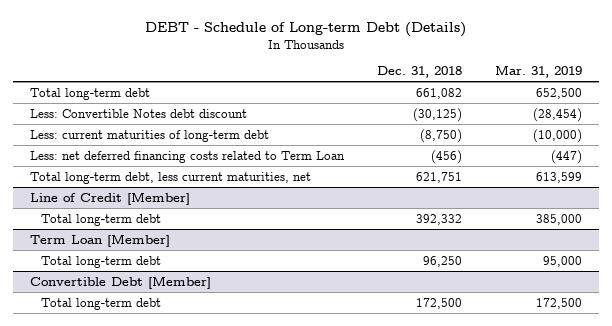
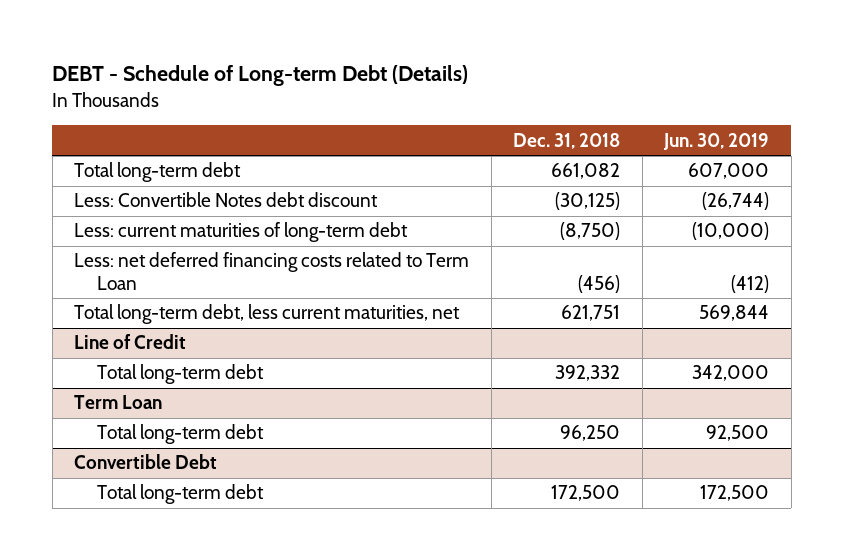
[495,65,583,79] Mar. 31, 2019 -> none
none -> [663,132,770,150] Jun. 30, 2019
[29,191,190,205] Line of Credit [Member] -> [74,334,187,350] Line of Credit
[29,233,170,247] Term Loan [Member] -> [74,395,163,410] Term Loan
[29,275,211,289] Convertible Debt [Member] -> [74,454,218,470] Convertible Debt

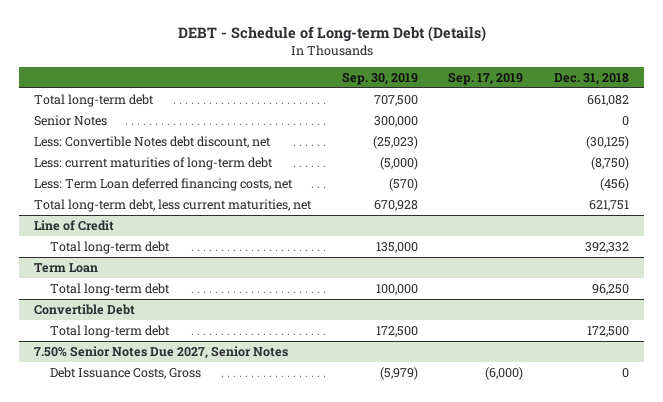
[663,132,770,150] Jun. 30, 2019 -> none
none -> [341,71,418,85] Sep. 30, 2019
none -> [448,71,524,85] Sep. 17, 2019
none -> [34,114,108,126] Senior Notes
[74,192,379,208] Less: Convertible Notes debt discount -> [34,135,272,148] Less: Convertible Notes debt discount, net
[74,252,470,291] Less: net deferred financing costs related to Term Loan -> [34,177,294,191] Less: Term Loan deferred financing costs, net
none -> [34,345,289,359] 7.50% Senior Notes Due 2027, Senior Notes
none -> [49,366,201,379] Debt Issuance Costs, Gross

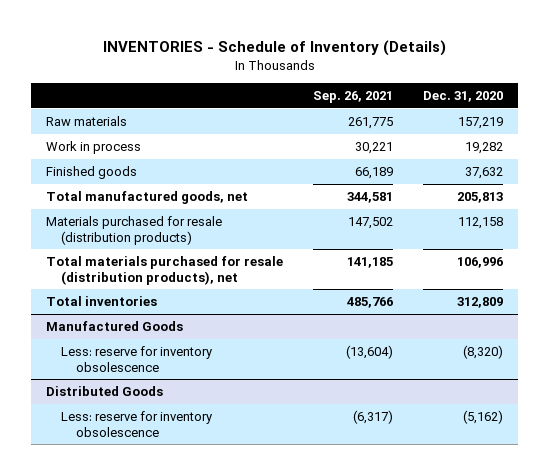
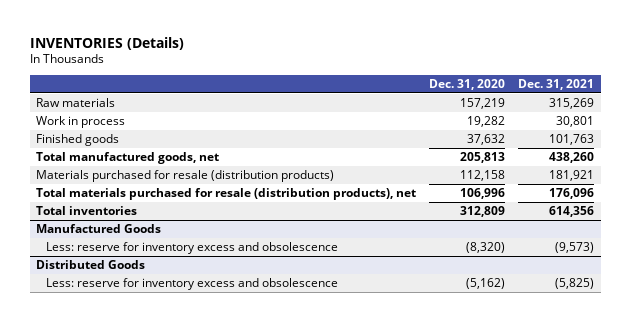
[102,39,446,56] INVENTORIES - Schedule of Inventory (Details) -> [29,36,184,50] INVENTORIES (Details)
[313,90,394,103] Sep. 26, 2021 -> none
none -> [518,79,595,91] Dec. 31, 2021
[60,346,212,372] Less: reserve for inventory obsolescence -> [45,241,338,254] Less: reserve for inventory excess and obsolescence
[60,411,212,437] Less: reserve for inventory obsolescence -> [45,277,338,290] Less: reserve for inventory excess and obsolescence

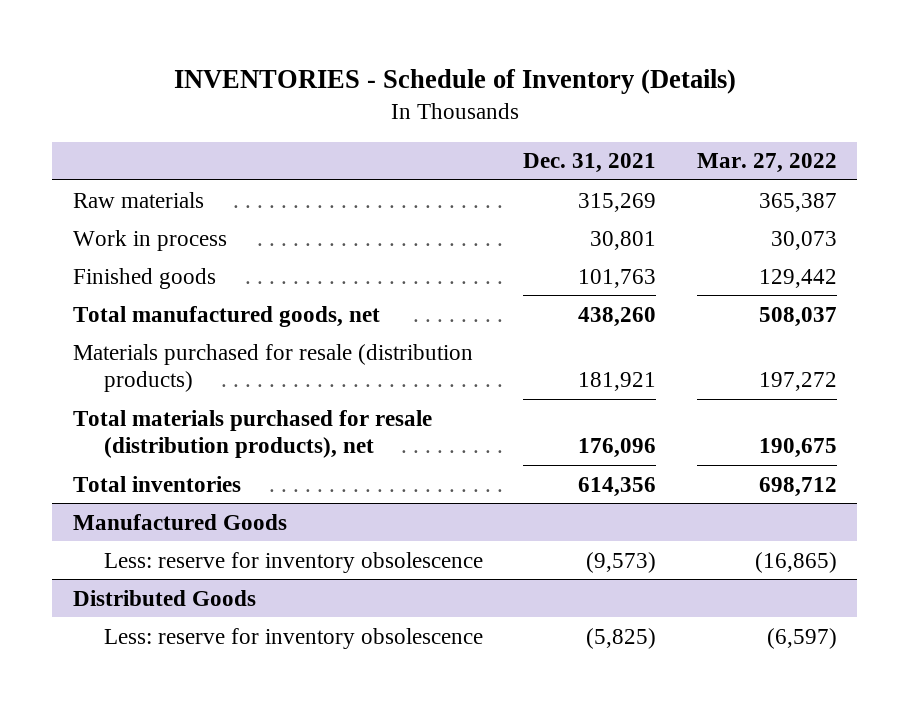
[29,36,184,50] INVENTORIES (Details) -> [173,68,736,94] INVENTORIES - Schedule of Inventory (Details)
[429,79,506,91] Dec. 31, 2020 -> none
none -> [696,153,837,174] Mar. 27, 2022
[45,241,338,254] Less: reserve for inventory excess and obsolescence -> [103,551,483,573] Less: reserve for inventory obsolescence
[45,277,338,290] Less: reserve for inventory excess and obsolescence -> [103,627,483,649] Less: reserve for inventory obsolescence

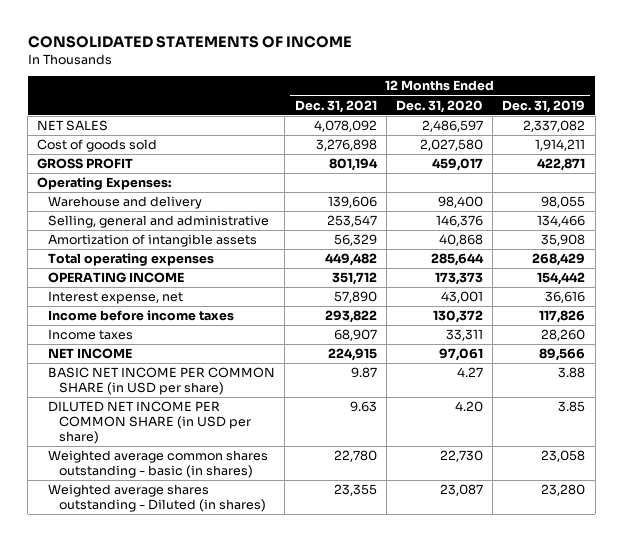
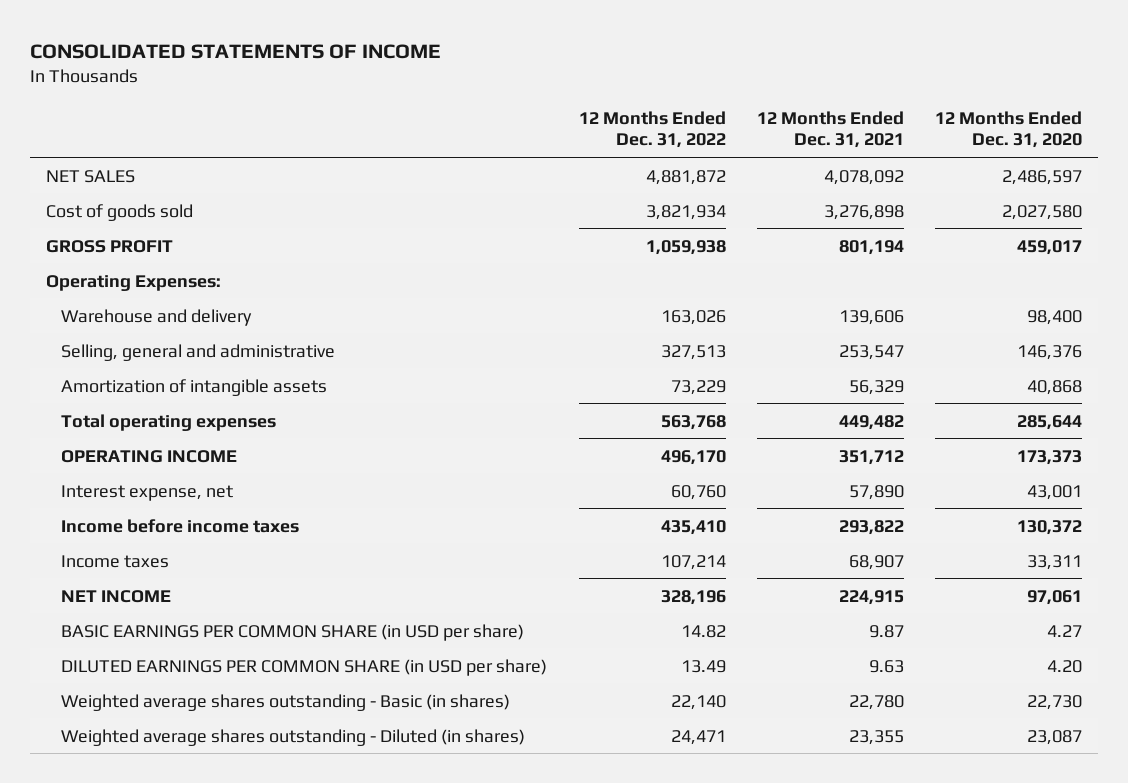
[502,99,586,113] Dec. 31, 2019 -> none
none -> [578,110,726,149] 12 Months Ended Dec. 31, 2022
[48,367,276,396] BASIC NET INCOME PER COMMON SHARE (in USD per share) -> [61,623,525,641] BASIC EARNINGS PER COMMON SHARE (in USD per share)
[48,401,251,444] DILUTED NET INCOME PER COMMON SHARE (in USD per share) -> [61,658,548,676] DILUTED EARNINGS PER COMMON SHARE (in USD per share)
[48,450,269,479] Weighted average common shares outstanding - basic (in shares) -> [61,693,511,711] Weighted average shares outstanding - Basic (in shares)

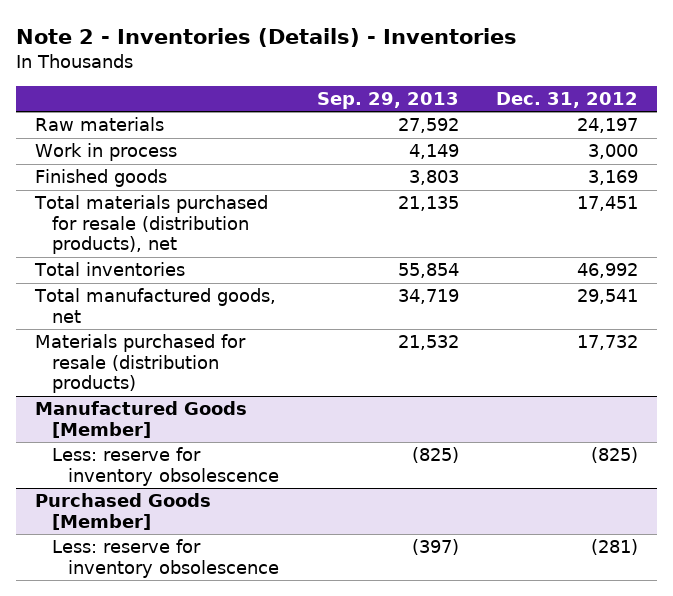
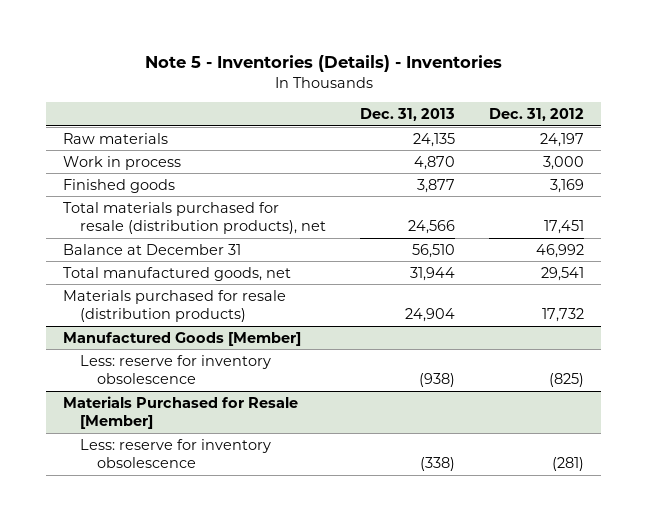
[16,28,518,48] Note 2 - Inventories (Details) - Inventories -> [144,55,502,73] Note 5 - Inventories (Details) - Inventories
[316,92,459,110] Sep. 29, 2013 -> none
none -> [359,107,455,121] Dec. 31, 2013
[34,262,186,277] Total inventories -> [63,243,242,255] Balance at December 31
[35,493,212,530] Purchased Goods [Member] -> none
none -> [63,395,299,429] Materials Purchased for Resale [Member]

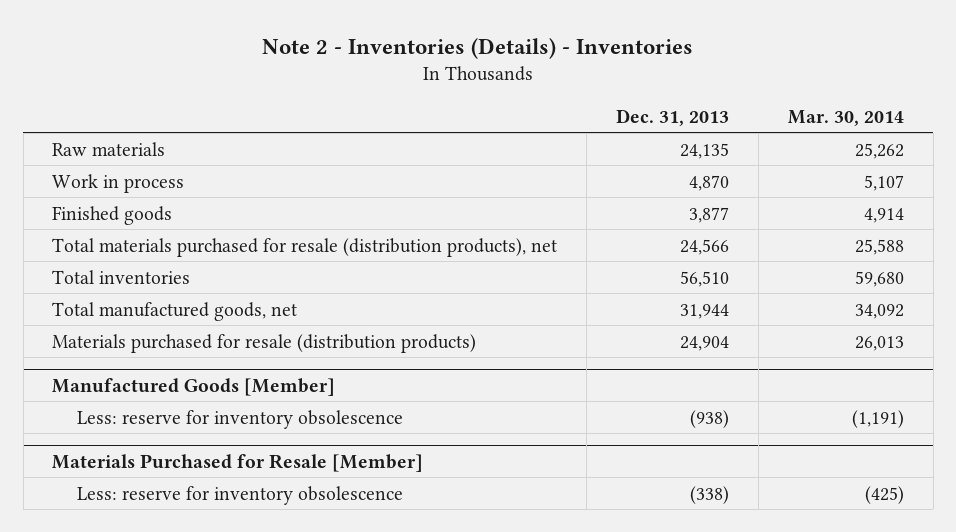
[144,55,502,73] Note 5 - Inventories (Details) - Inventories -> [262,37,694,59] Note 2 - Inventories (Details) - Inventories
[489,107,585,121] Dec. 31, 2012 -> none
none -> [787,109,904,126] Mar. 30, 2014
[63,243,242,255] Balance at December 31 -> [52,269,191,284] Total inventories

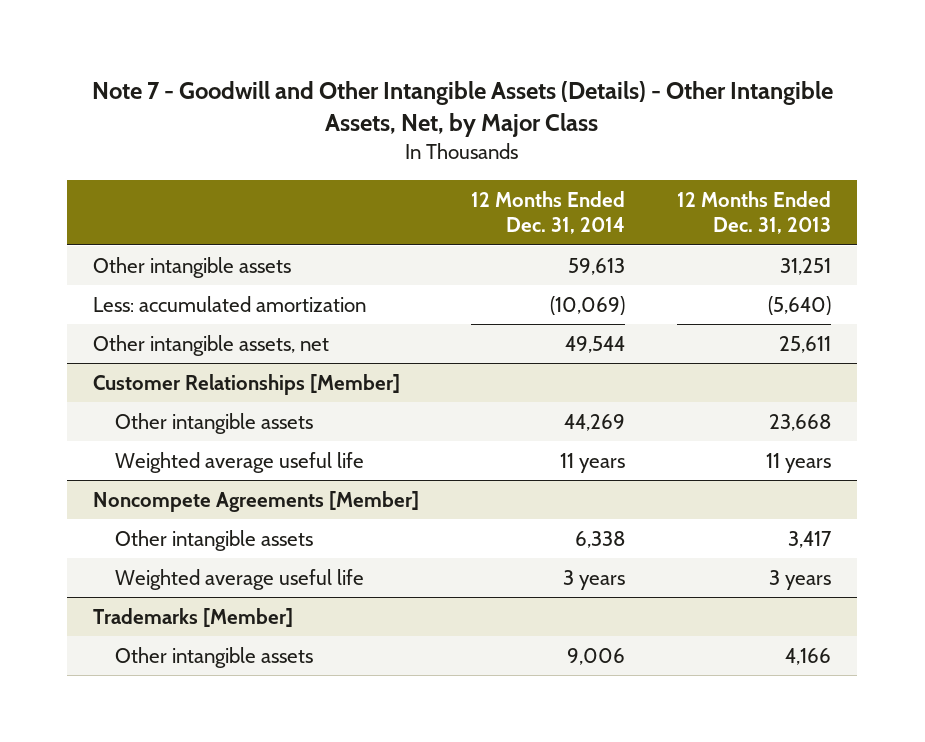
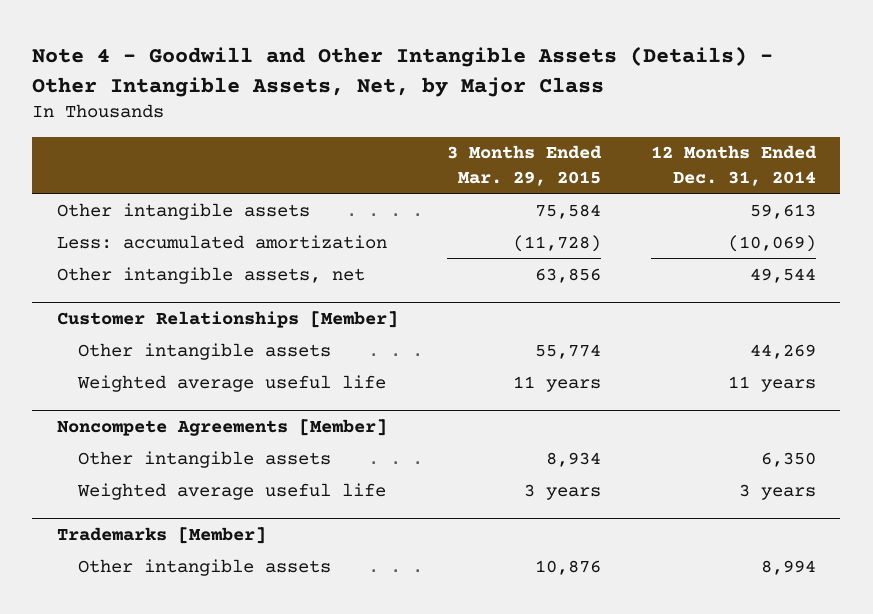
[92,81,834,138] Note 7 - Goodwill and Other Intangible Assets (Details) - Other Intangible Assets, Net, by Major Class -> [32,45,774,97] Note 4 - Goodwill and Other Intangible Assets (Details) - Other Intangible Assets, Net, by Major Class
[677,190,832,235] 12 Months Ended Dec. 31, 2013 -> none
none -> [447,145,603,186] 3 Months Ended Mar. 29, 2015
[575,530,626,548] 6,338 -> [760,451,816,467] 6,350
[567,647,626,665] 9,006 -> [760,559,816,575] 8,994

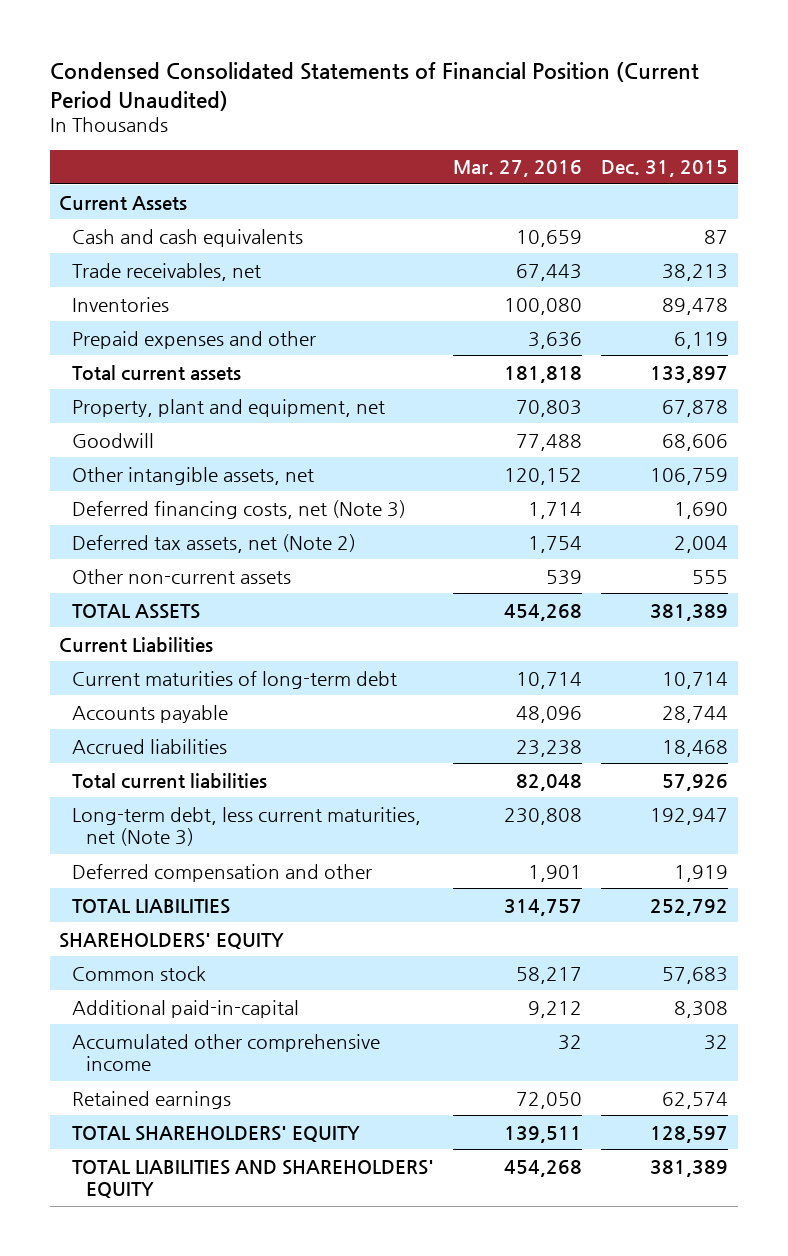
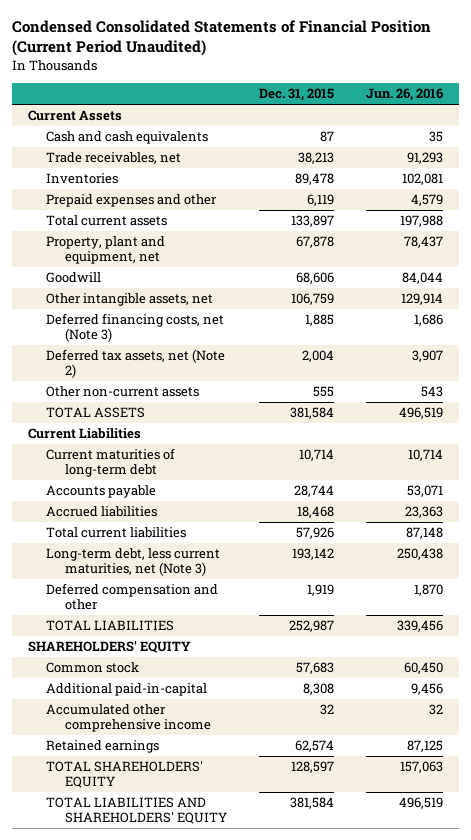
[453,160,583,178] Mar. 27, 2016 -> none
none -> [366,88,444,102] Jun. 26, 2016
[674,501,729,519] 1,690 -> [304,314,334,327] 1,885
[650,603,729,621] 381,389 -> [289,407,334,420] 381,584
[650,807,729,825] 192,947 -> [291,548,334,561] 193,142
[650,898,729,916] 252,792 -> [288,620,334,633] 252,987
[650,1159,729,1177] 381,389 -> [289,797,334,810] 381,584

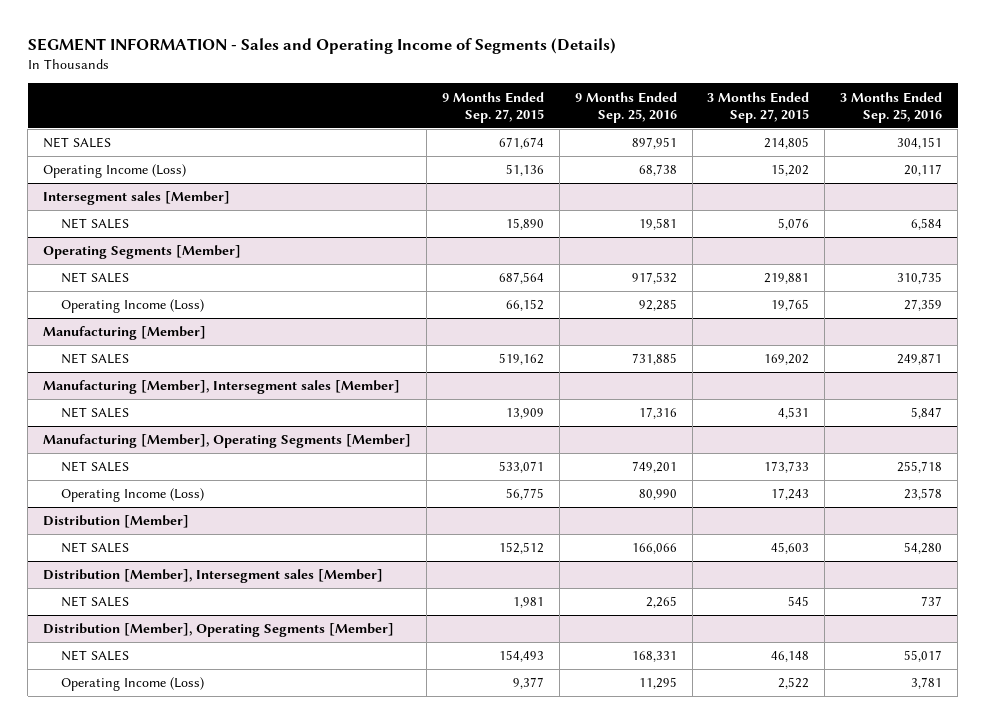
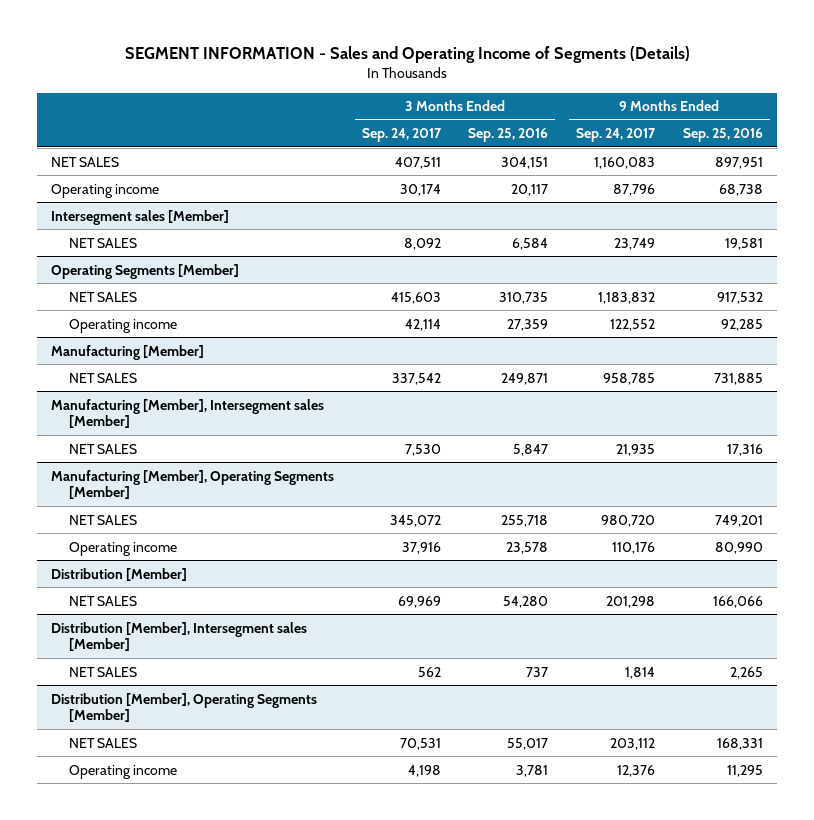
[441,91,544,123] 9 Months Ended Sep. 27, 2015 -> none
[707,91,810,123] 3 Months Ended Sep. 27, 2015 -> none
none -> [361,128,442,143] Sep. 24, 2017
none -> [576,128,657,143] Sep. 24, 2017
[43,164,187,179] Operating Income (Loss) -> [50,183,159,198] Operating income
[60,299,204,314] Operating Income (Loss) -> [69,318,178,333] Operating income
[60,488,204,503] Operating Income (Loss) -> [69,541,178,556] Operating income
[60,677,204,692] Operating Income (Loss) -> [69,764,178,779] Operating income

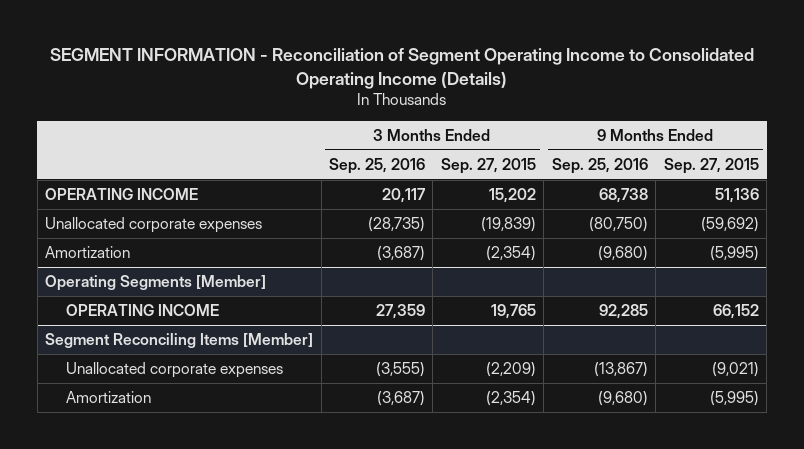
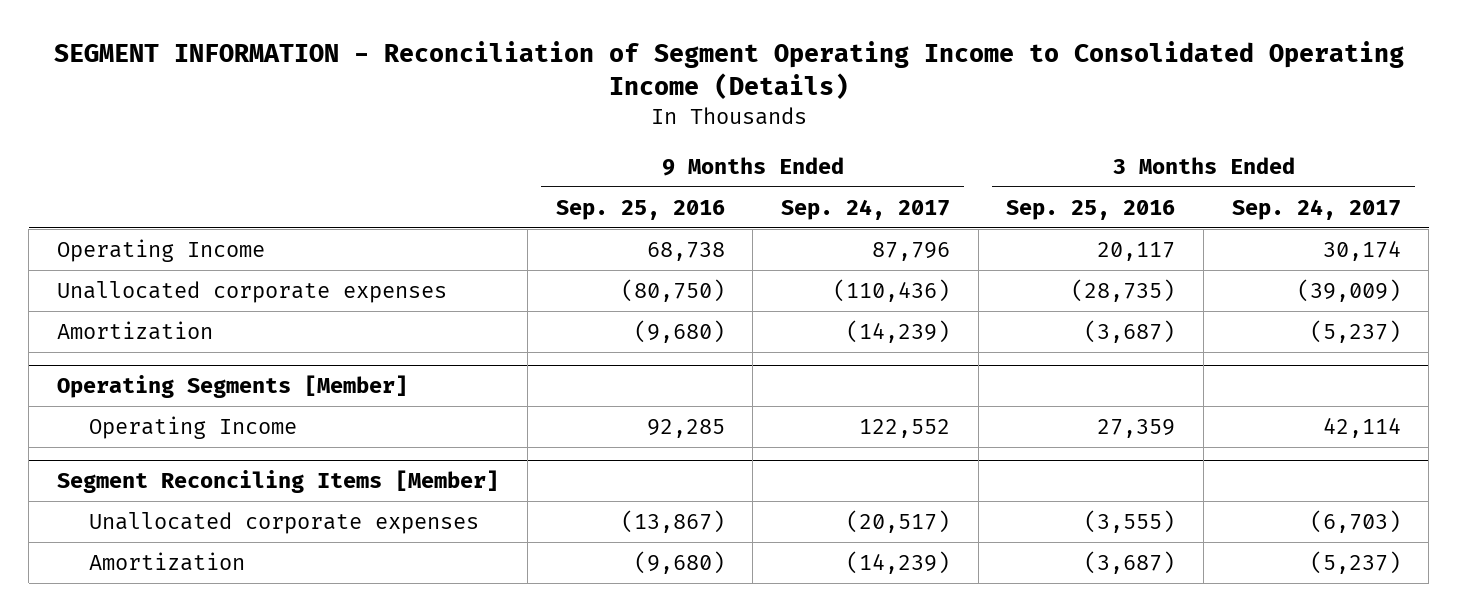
[440,157,536,174] Sep. 27, 2015 -> none
[663,157,759,174] Sep. 27, 2015 -> none
none -> [780,198,950,220] Sep. 24, 2017
none -> [1231,198,1401,220] Sep. 24, 2017
[45,188,199,201] OPERATING INCOME -> [57,239,266,263] Operating Income
[65,304,219,317] OPERATING INCOME -> [88,416,297,440] Operating Income

